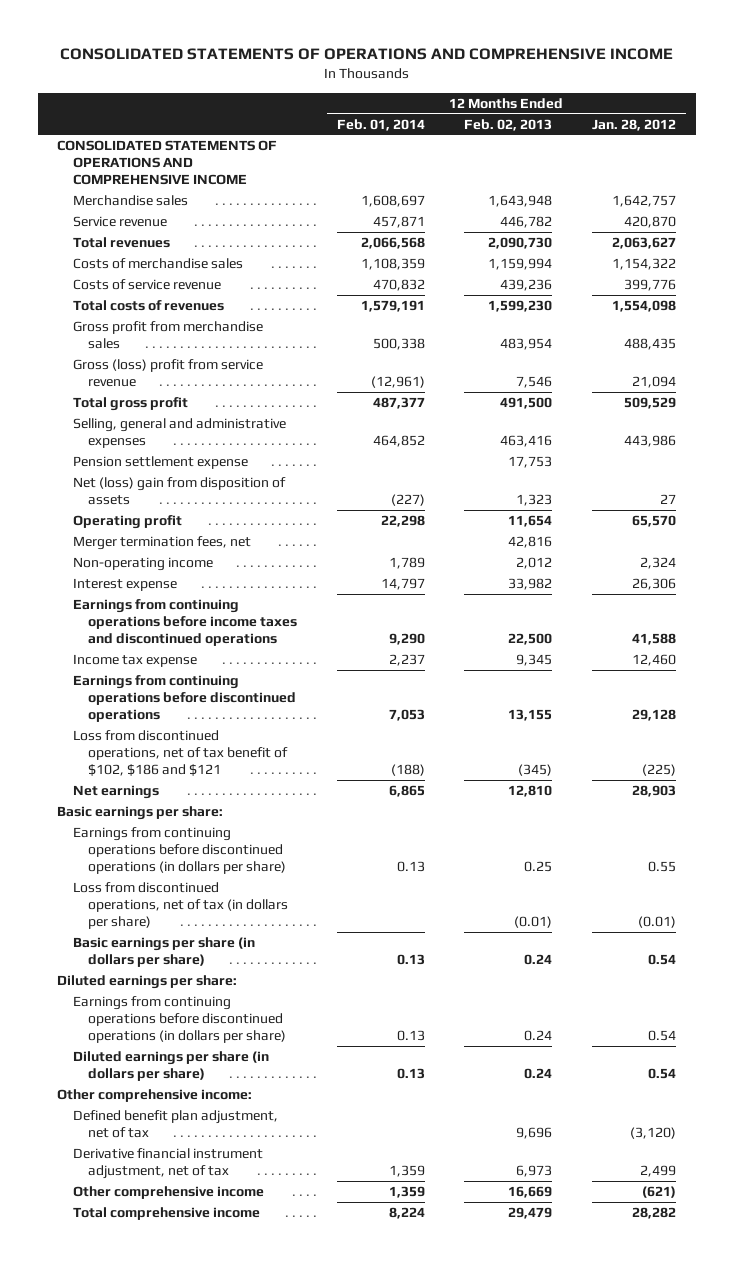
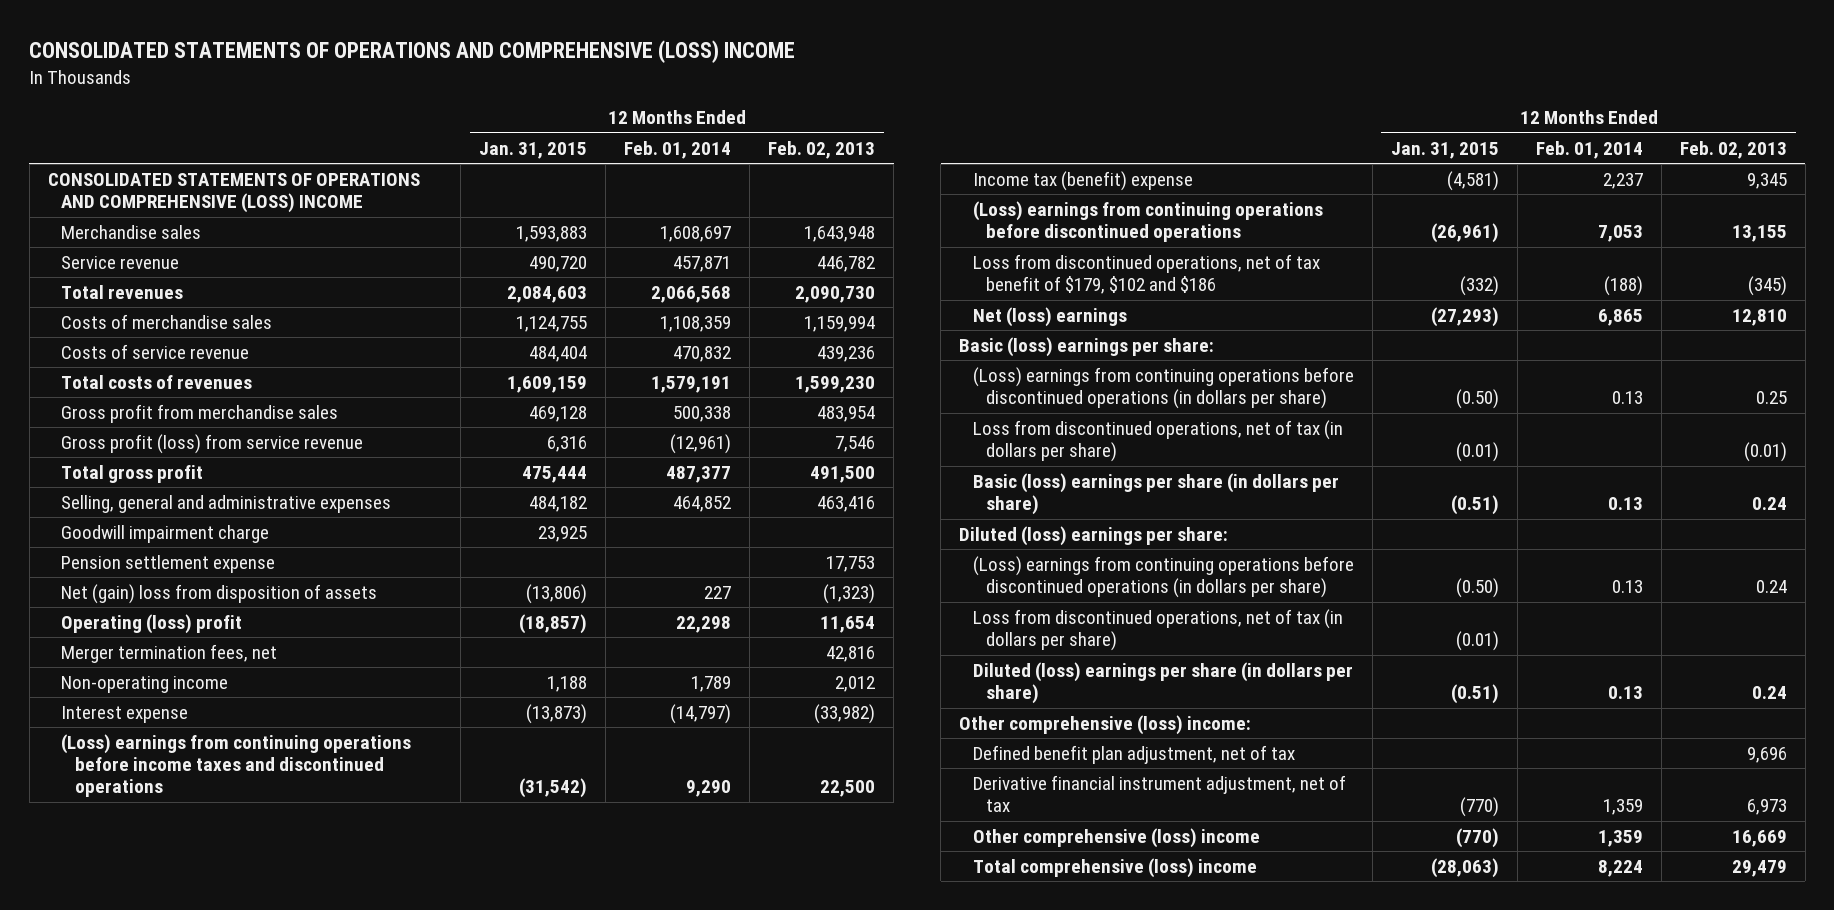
[59,48,673,61] CONSOLIDATED STATEMENTS OF OPERATIONS AND COMPREHENSIVE INCOME -> [29,40,796,64] CONSOLIDATED STATEMENTS OF OPERATIONS AND COMPREHENSIVE (LOSS) INCOME
[591,118,676,131] Jan. 28, 2012 -> none
none -> [479,141,588,159] Jan. 31, 2015
[57,140,278,185] CONSOLIDATED STATEMENTS OF OPERATIONS AND COMPREHENSIVE INCOME -> [47,172,420,213] CONSOLIDATED STATEMENTS OF OPERATIONS AND COMPREHENSIVE (LOSS) INCOME
[72,359,263,387] Gross (loss) profit from service revenue -> [61,433,364,454] Gross profit (loss) from service revenue
none -> [61,524,270,543] Goodwill impairment charge
[72,477,286,505] Net (loss) gain from disposition of assets -> [61,583,378,604] Net (gain) loss from disposition of assets
[390,493,425,506] (227) -> [704,585,732,599] 227
[516,493,553,506] 1,323 -> [823,583,876,604] (1,323)
[72,515,182,530] Operating profit -> [61,613,243,634] Operating (loss) profit
[380,578,425,591] 14,797 -> [670,703,732,724] (14,797)
[508,578,553,591] 33,982 -> [814,703,876,724] (33,982)
[72,599,298,646] Earnings from continuing operations before income taxes and discontinued operations -> [61,733,412,798] (Loss) earnings from continuing operations before income taxes and discontinued operations
[72,654,197,668] Income tax expense -> [972,170,1193,191] Income tax (benefit) expense
[72,675,297,722] Earnings from continuing operations before discontinued operations -> [972,200,1323,242] (Loss) earnings from continuing operations before discontinued operations
[72,730,289,776] Loss from discontinued operations, net of tax benefit of $102, $186 and $121 -> [972,253,1320,294] Loss from discontinued operations, net of tax benefit of $179, $102 and $186
[72,785,159,800] Net earnings -> [972,306,1127,327] Net (loss) earnings
[57,806,224,821] Basic earnings per share: -> [959,336,1215,357] Basic (loss) earnings per share:
[72,827,287,874] Earnings from continuing operations before discontinued operations (in dollars per share) -> [972,366,1354,409] (Loss) earnings from continuing operations before discontinued operations (in dollars per share)
[72,937,255,967] Basic earnings per share (in dollars per share) -> [972,472,1339,515] Basic (loss) earnings per share (in dollars per share)
[57,975,238,990] Diluted earnings per share: -> [959,525,1229,546] Diluted (loss) earnings per share:
[72,996,287,1043] Earnings from continuing operations before discontinued operations (in dollars per share) -> [972,555,1354,598] (Loss) earnings from continuing operations before discontinued operations (in dollars per share)
none -> [972,608,1343,651] Loss from discontinued operations, net of tax (in dollars per share)
[72,1051,269,1081] Diluted earnings per share (in dollars per share) -> [972,661,1353,704] Diluted (loss) earnings per share (in dollars per share)
[57,1089,253,1103] Other comprehensive income: -> [959,714,1252,735] Other comprehensive (loss) income:
[72,1186,264,1200] Other comprehensive income -> [972,827,1260,848] Other comprehensive (loss) income
[72,1207,260,1221] Total comprehensive income -> [972,857,1257,878] Total comprehensive (loss) income

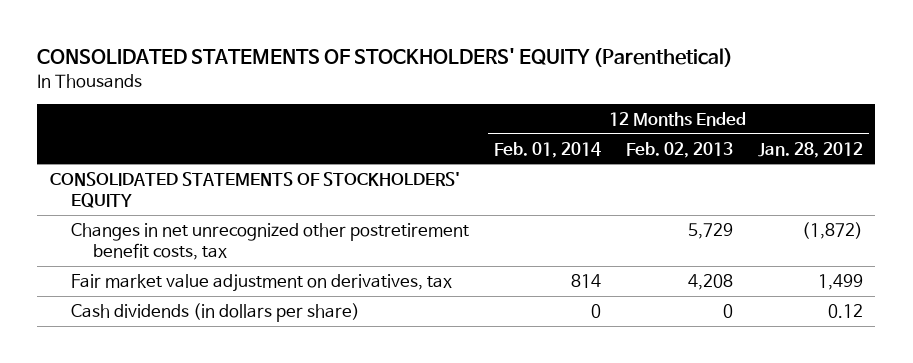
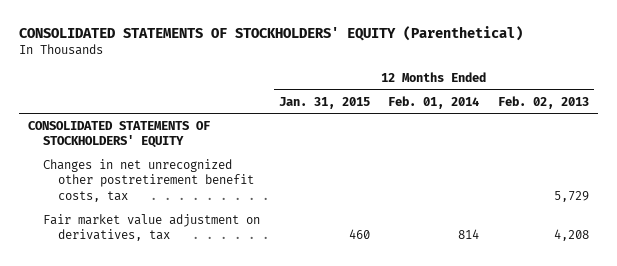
[757,141,863,158] Jan. 28, 2012 -> none
none -> [278,96,370,109] Jan. 31, 2015
[71,302,361,322] Cash dividends (in dollars per share) -> none

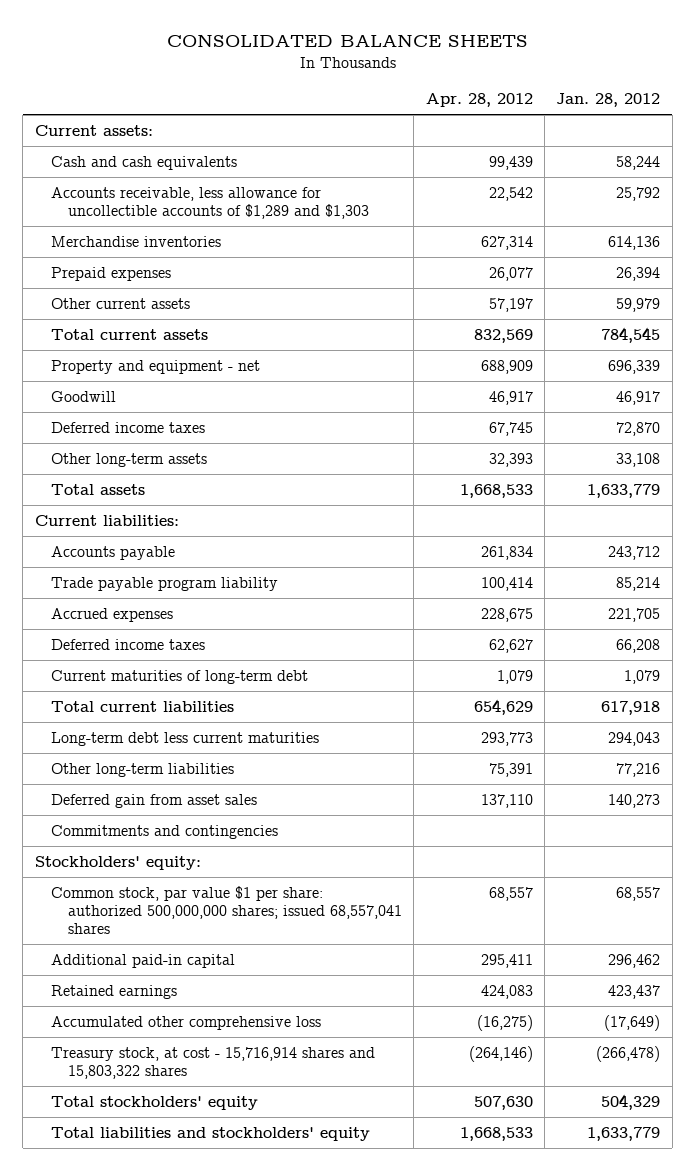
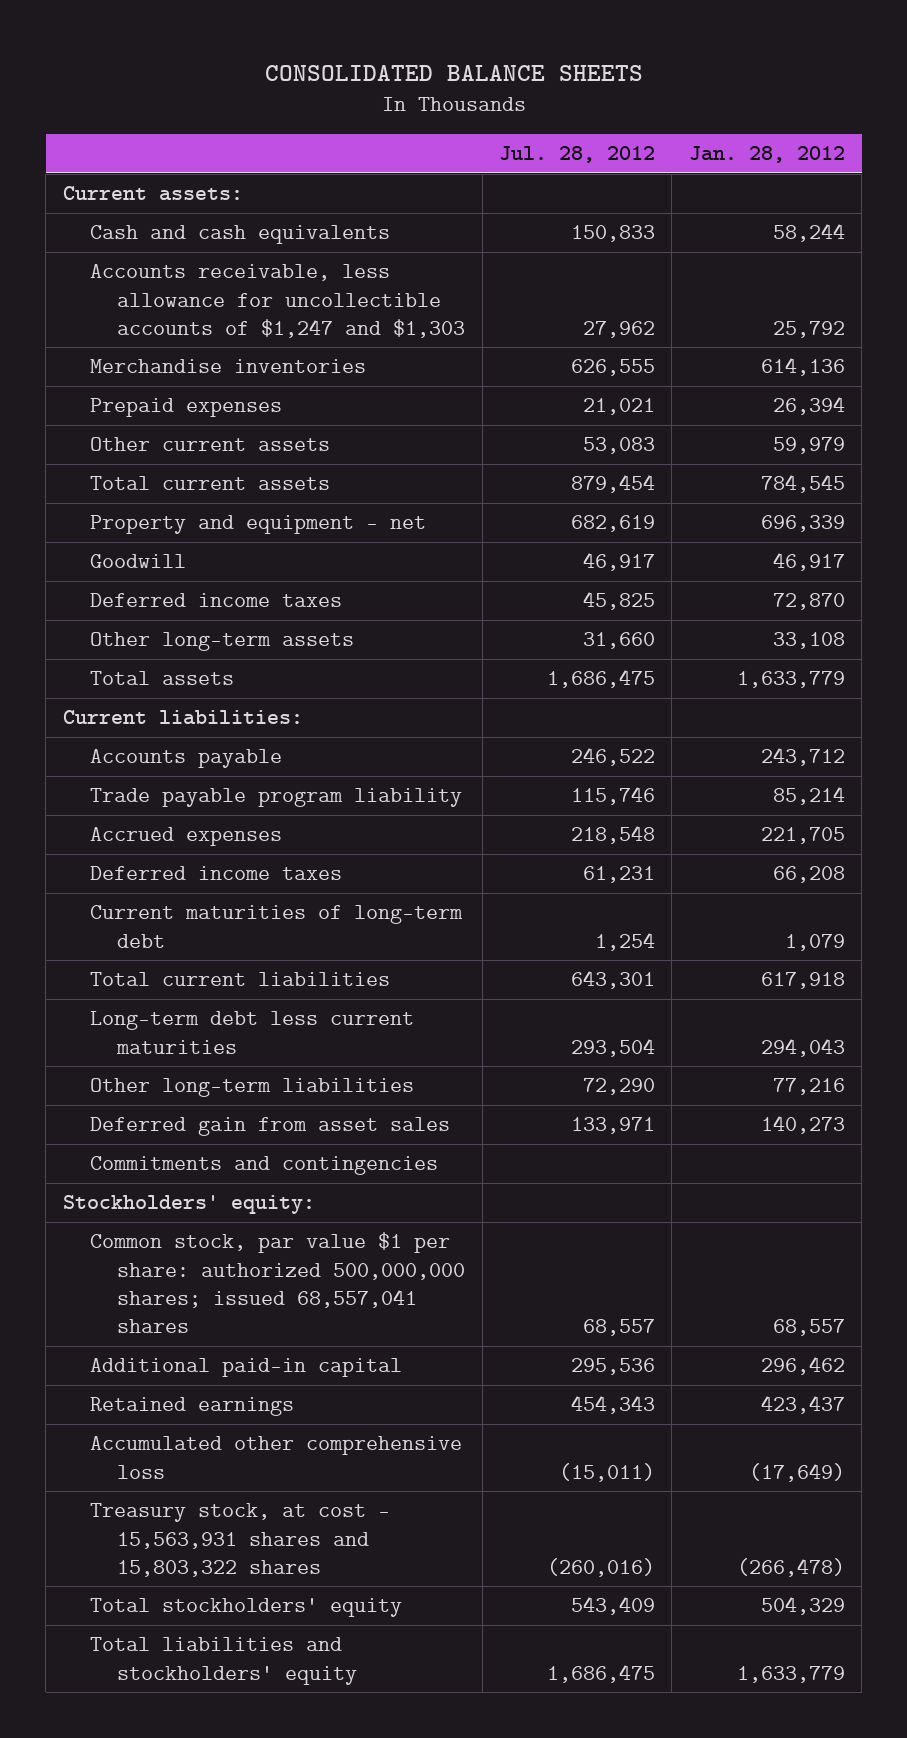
[425,93,533,108] Apr. 28, 2012 -> none
none -> [499,146,656,164] Jul. 28, 2012
[51,186,369,219] Accounts receivable, less allowance for uncollectible accounts of $1,289 and $1,303 -> [90,264,466,338] Accounts receivable, less allowance for uncollectible accounts of $1,247 and $1,303
[51,1046,376,1079] Treasury stock, at cost - 15,716,914 shares and 15,803,322 shares -> [90,1503,391,1577] Treasury stock, at cost - 15,563,931 shares and 15,803,322 shares

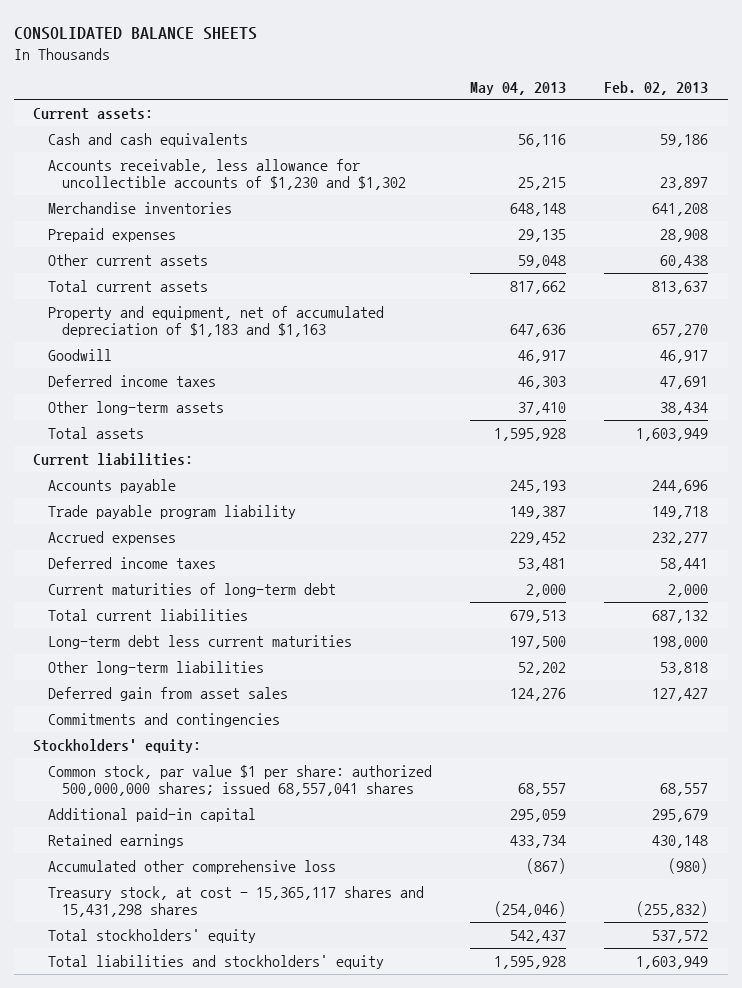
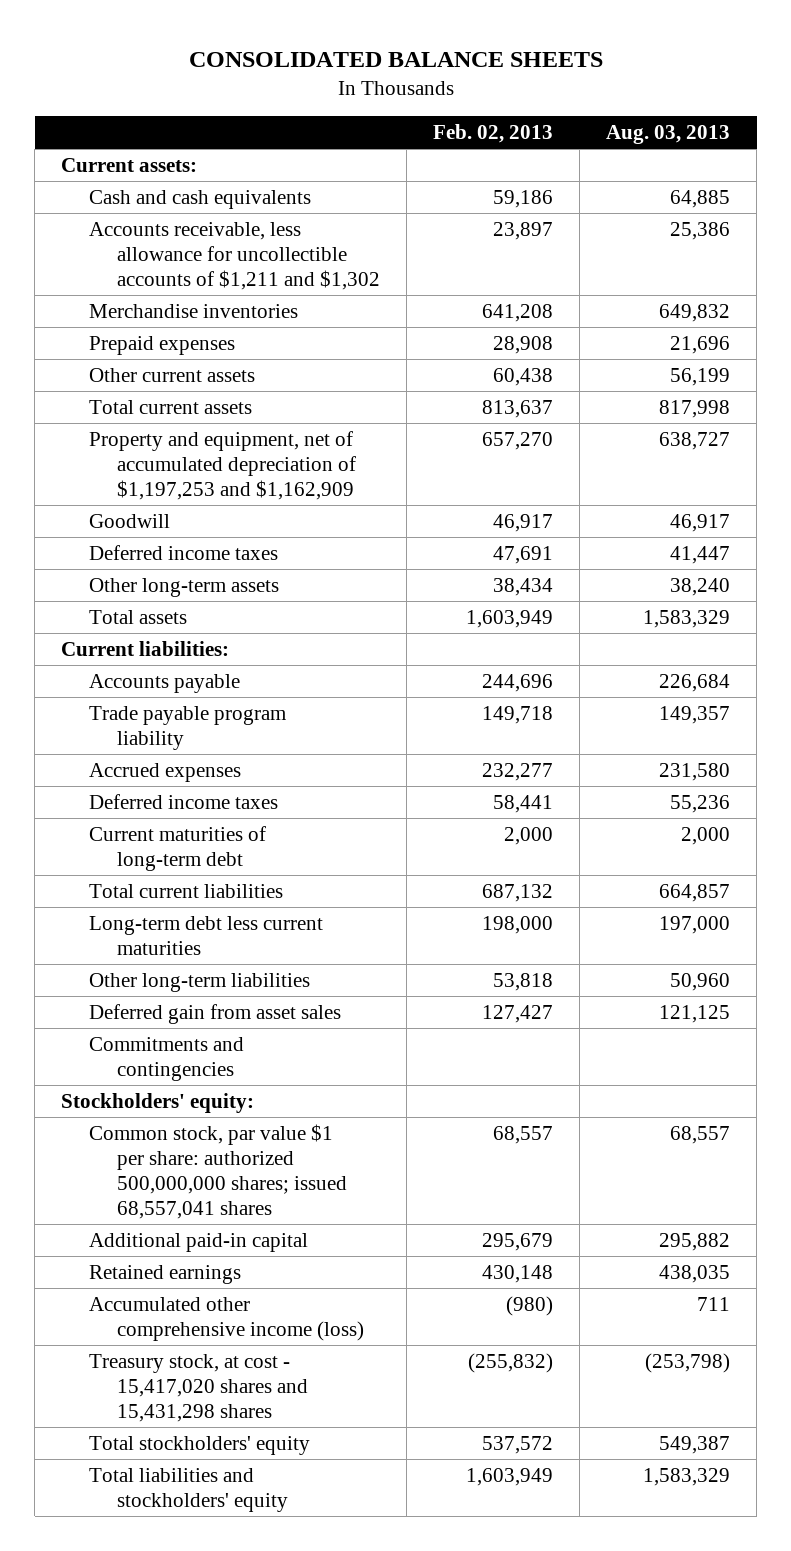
[470,81,567,95] May 04, 2013 -> none
none -> [606,124,731,144] Aug. 03, 2013
[47,158,407,191] Accounts receivable, less allowance for uncollectible accounts of $1,230 and $1,302 -> [89,221,380,290] Accounts receivable, less allowance for uncollectible accounts of $1,211 and $1,302
[47,305,384,338] Property and equipment, net of accumulated depreciation of $1,183 and $1,163 -> [89,430,356,500] Property and equipment, net of accumulated depreciation of $1,197,253 and $1,162,909
[47,859,336,874] Accumulated other comprehensive loss -> [89,1296,364,1341] Accumulated other comprehensive income (loss)
[47,885,424,918] Treasury stock, at cost - 15,365,117 shares and 15,431,298 shares -> [89,1353,308,1422] Treasury stock, at cost - 15,417,020 shares and 15,431,298 shares

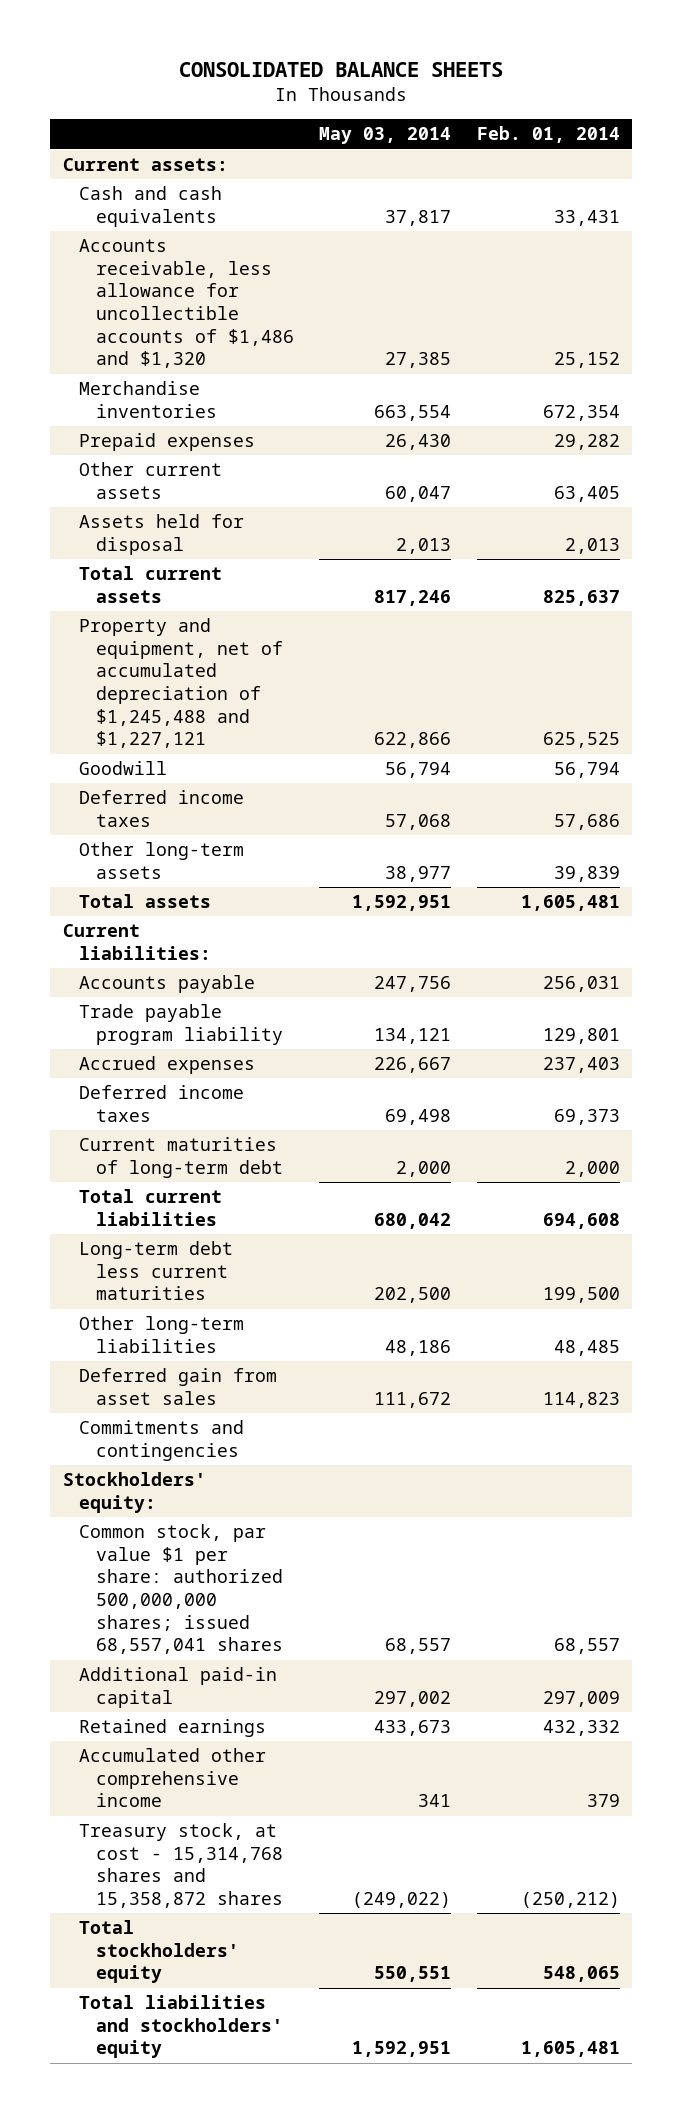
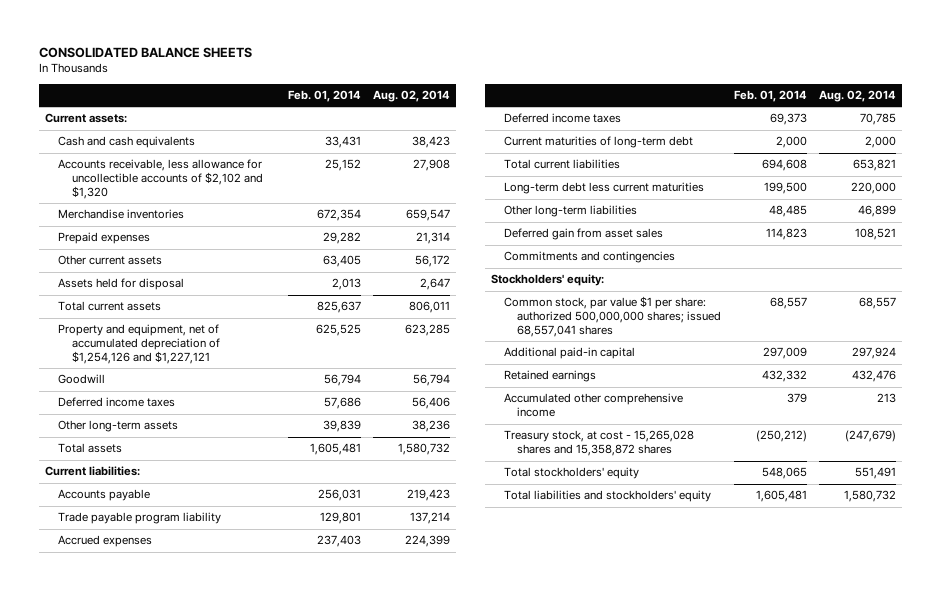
[319,127,452,145] May 03, 2014 -> none
none -> [373,89,451,102] Aug. 02, 2014
[79,239,294,369] Accounts receivable, less allowance for uncollectible accounts of $1,486 and $1,320 -> [58,159,263,200] Accounts receivable, less allowance for uncollectible accounts of $2,102 and $1,320
[79,618,283,749] Property and equipment, net of accumulated depreciation of $1,245,488 and $1,227,121 -> [58,324,220,365] Property and equipment, net of accumulated depreciation of $1,254,126 and $1,227,121
[79,1823,283,1909] Treasury stock, at cost - 15,314,768 shares and 15,358,872 shares -> [504,430,695,457] Treasury stock, at cost - 15,265,028 shares and 15,358,872 shares

